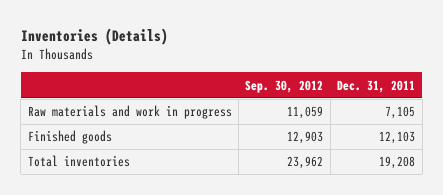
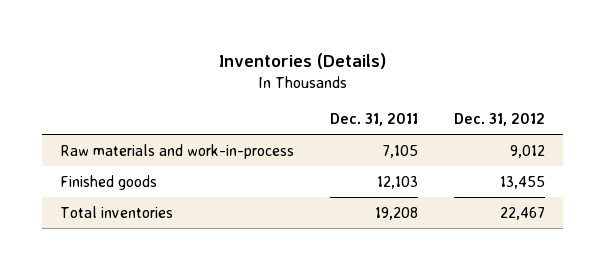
[245,79,324,93] Sep. 30, 2012 -> none
none -> [453,112,545,126] Dec. 31, 2012
[27,105,232,120] Raw materials and work in progress -> [60,143,295,159] Raw materials and work-in-process

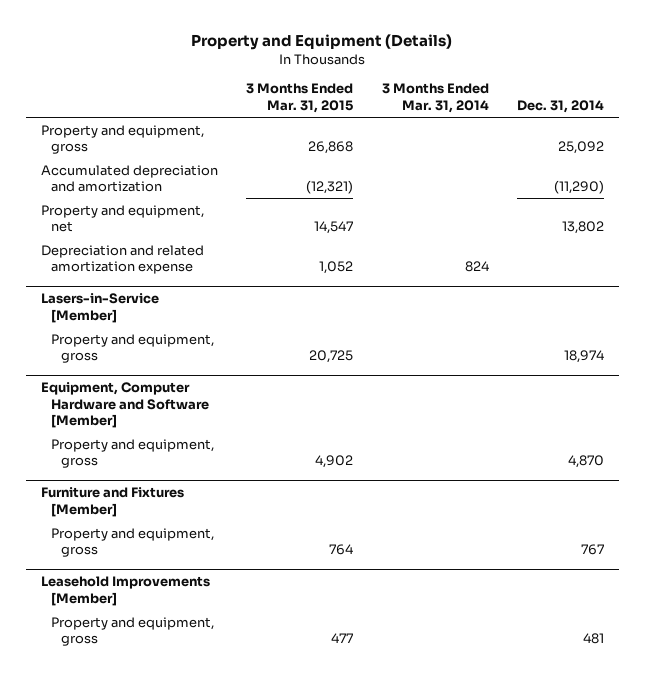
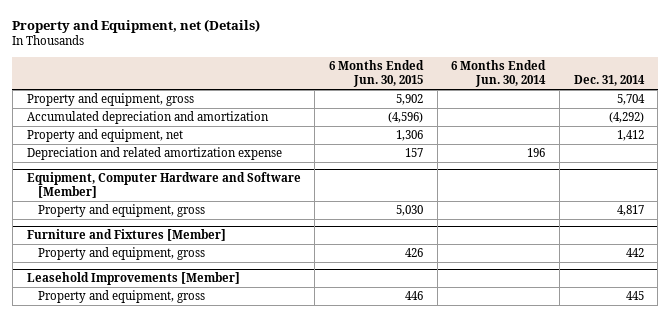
[191,34,453,51] Property and Equipment (Details) -> [12,18,261,33] Property and Equipment, net (Details)
[246,83,354,114] 3 Months Ended Mar. 31, 2015 -> none
[381,83,489,114] 3 Months Ended Mar. 31, 2014 -> none
none -> [328,59,424,87] 6 Months Ended Jun. 30, 2015
none -> [451,59,547,87] 6 Months Ended Jun. 30, 2014
[558,141,605,155] 25,092 -> [616,94,645,106] 5,704
[554,180,605,195] (11,290) -> [608,112,644,124] (4,292)
[562,221,605,235] 13,802 -> [616,130,644,142] 1,412
[40,292,159,323] Lasers-in-Service [Member] -> none
[50,333,214,364] Property and equipment, gross -> none
[568,455,605,469] 4,870 -> [616,205,644,217] 4,817
[581,544,605,556] 767 -> [625,248,644,258] 442
[583,633,605,645] 481 -> [625,291,644,301] 445

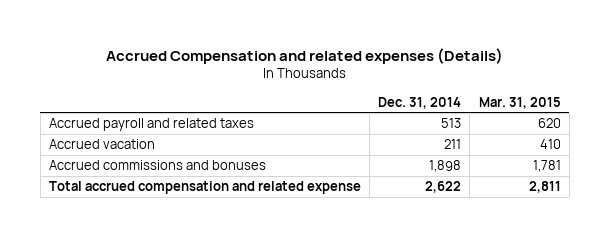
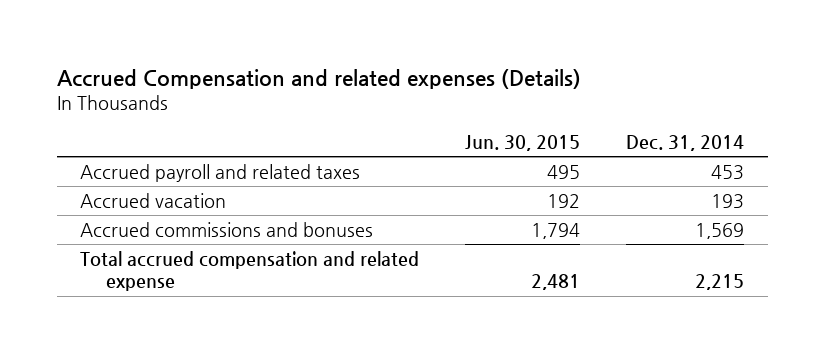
[478,96,561,109] Mar. 31, 2015 -> none
none -> [465,134,581,151] Jun. 30, 2015
[441,118,462,129] 513 -> [711,164,745,180] 453
[444,139,462,150] 211 -> [711,193,745,209] 193
[429,160,462,173] 1,898 -> [695,222,745,239] 1,569
[425,181,462,194] 2,622 -> [695,274,745,291] 2,215

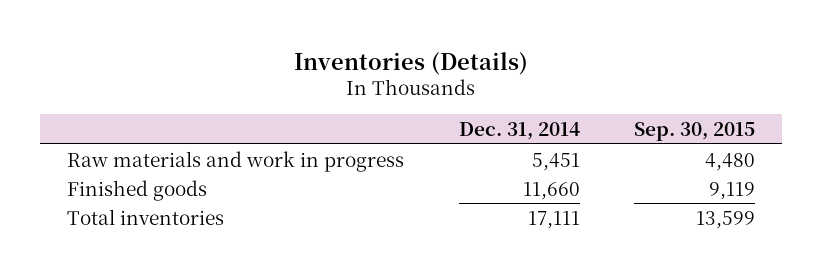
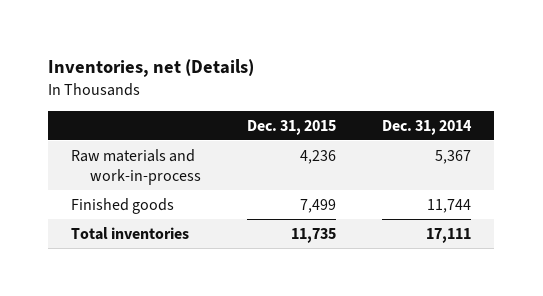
[294,51,529,75] Inventories (Details) -> [48,59,255,78] Inventories, net (Details)
[633,121,755,141] Sep. 30, 2015 -> none
none -> [247,119,337,135] Dec. 31, 2015
[67,150,405,172] Raw materials and work in progress -> [71,148,201,186] Raw materials and work-in-process
[531,152,580,171] 5,451 -> [435,149,472,164] 5,367
[522,181,580,200] 11,660 -> [427,198,472,213] 11,744

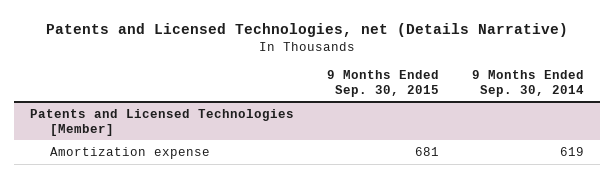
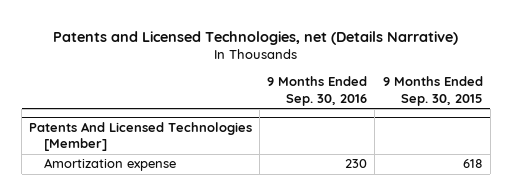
[471,70,584,97] 9 Months Ended Sep. 30, 2014 -> none
none -> [267,76,368,106] 9 Months Ended Sep. 30, 2016
[30,108,295,136] Patents and Licensed Technologies [Member] -> [29,121,253,152] Patents And Licensed Technologies [Member]
[414,146,439,156] 681 -> [462,159,483,169] 618

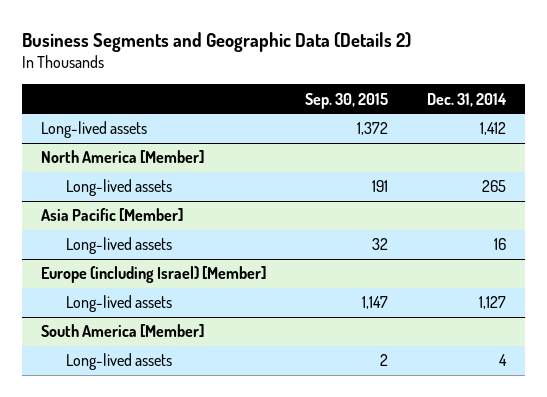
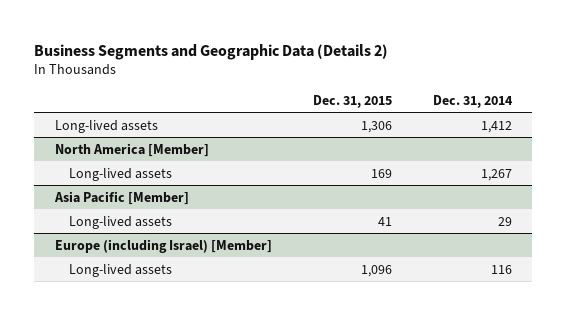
[305,92,389,109] Sep. 30, 2015 -> none
none -> [312,94,392,108] Dec. 31, 2015
[481,180,506,193] 265 -> [480,168,512,181] 1,267
[493,238,506,251] 16 -> [497,216,512,226] 29
[41,324,205,338] South America [Member] -> none
[66,353,173,371] Long-lived assets -> none
[478,296,506,310] 1,127 -> [490,264,512,274] 116

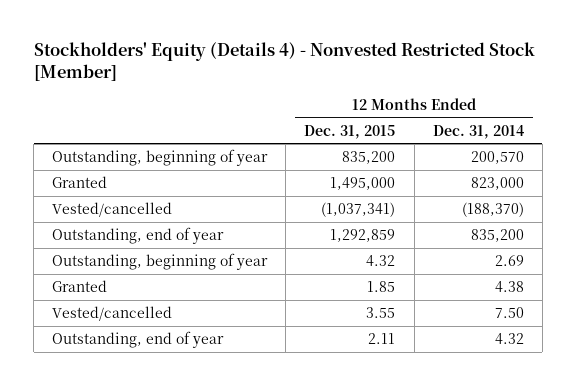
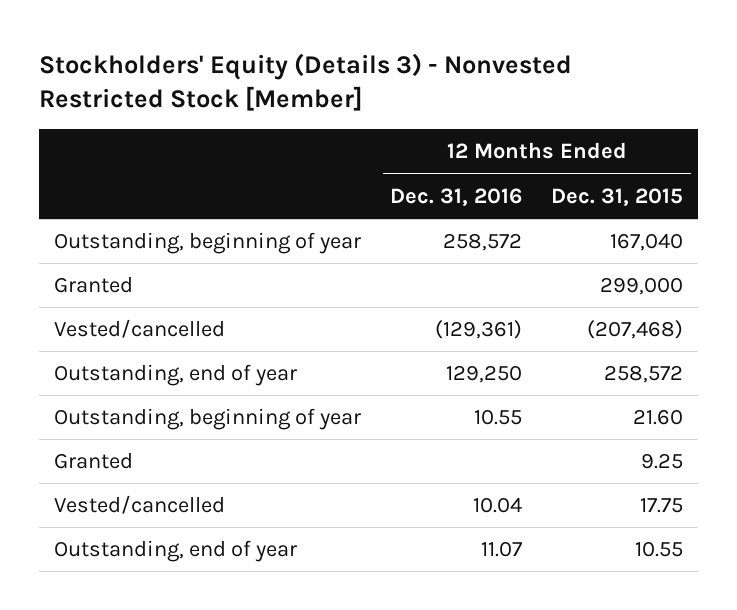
[33,41,535,81] Stockholders' Equity (Details 4) - Nonvested Restricted Stock [Member] -> [39,53,573,112] Stockholders' Equity (Details 3) - Nonvested Restricted Stock [Member]
[432,124,524,139] Dec. 31, 2014 -> none
none -> [389,187,522,206] Dec. 31, 2016
[342,151,396,165] 835,200 -> [610,233,684,252] 167,040
[330,177,396,191] 1,495,000 -> [600,277,684,296] 299,000
[321,202,396,218] (1,037,341) -> [587,320,684,340] (207,468)
[330,229,396,243] 1,292,859 -> [604,365,684,384] 258,572
[366,255,396,267] 4.32 -> [633,409,684,426] 21.60
[367,281,396,293] 1.85 -> [641,453,684,470] 9.25
[366,307,396,319] 3.55 -> [640,498,684,514] 17.75
[368,333,396,345] 2.11 -> [635,541,684,558] 10.55

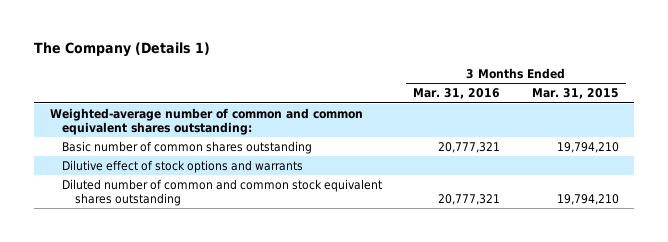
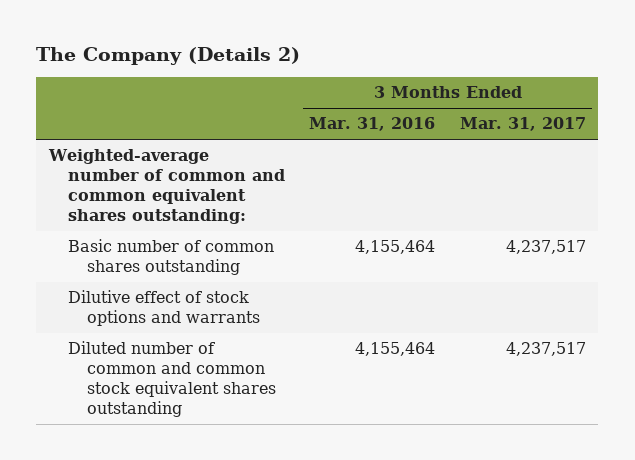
[34,41,211,57] The Company (Details 1) -> [36,46,301,65] The Company (Details 2)
[531,88,619,100] Mar. 31, 2015 -> none
none -> [459,117,586,132] Mar. 31, 2017
[438,141,501,153] 20,777,321 -> [355,240,436,255] 4,155,464
[438,193,501,205] 20,777,321 -> [355,342,436,357] 4,155,464

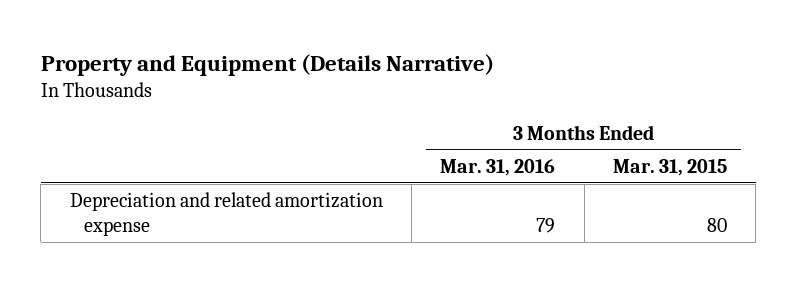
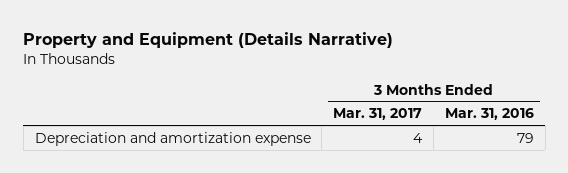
[612,158,727,176] Mar. 31, 2015 -> none
none -> [333,108,423,121] Mar. 31, 2017
[69,192,383,236] Depreciation and related amortization expense -> [34,131,311,146] Depreciation and amortization expense

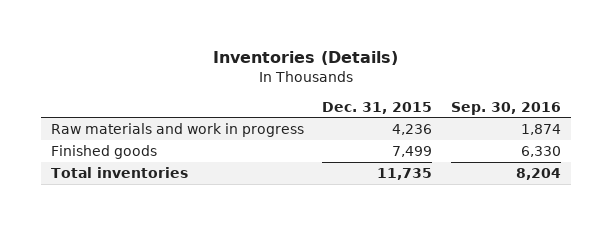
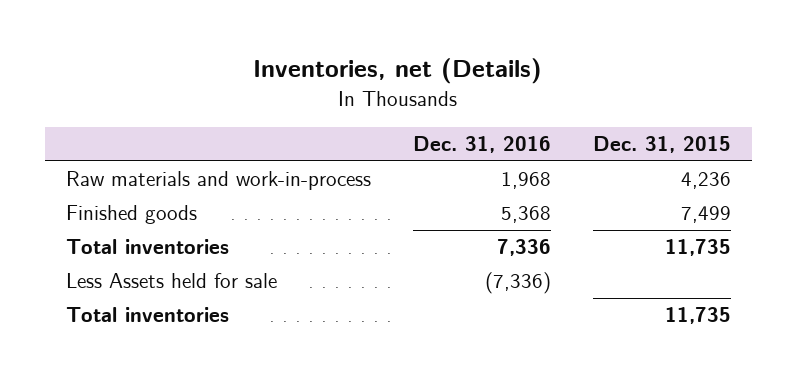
[212,50,398,65] Inventories (Details) -> [253,58,543,85] Inventories, net (Details)
[451,101,562,115] Sep. 30, 2016 -> none
none -> [412,136,551,154] Dec. 31, 2016
[50,123,304,138] Raw materials and work in progress -> [65,171,371,191] Raw materials and work-in-process
none -> [65,273,277,289] Less Assets held for sale
none -> [65,307,229,323] Total inventories

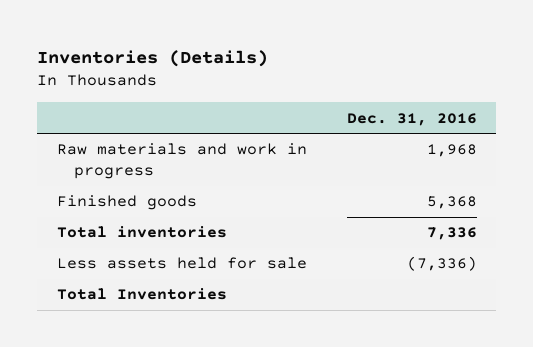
[253,58,543,85] Inventories, net (Details) -> [36,49,268,67] Inventories (Details)
[592,136,731,154] Dec. 31, 2015 -> none
[65,171,371,191] Raw materials and work-in-process -> [56,143,307,180] Raw materials and work in progress
[65,273,277,289] Less Assets held for sale -> [56,257,307,270] Less assets held for sale
[65,307,229,323] Total inventories -> [56,288,227,301] Total Inventories

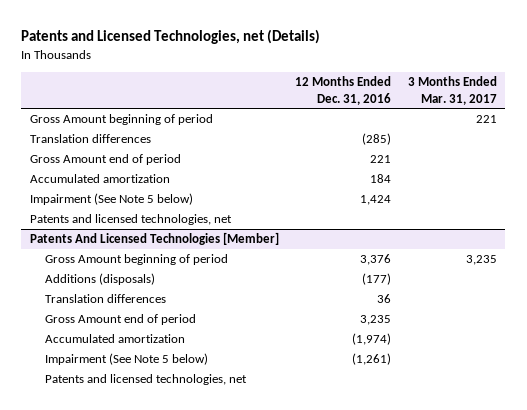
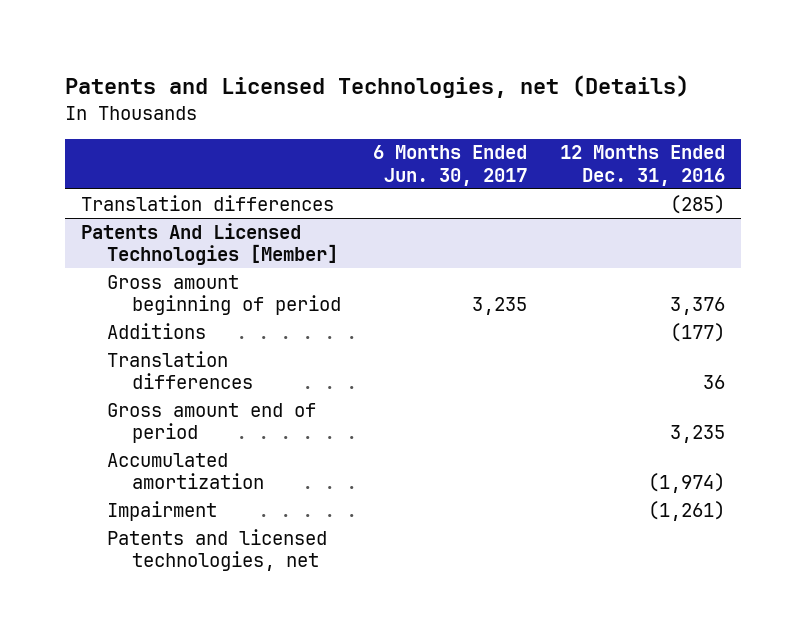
[408,76,498,105] 3 Months Ended Mar. 31, 2017 -> none
none -> [373,145,528,186] 6 Months Ended Jun. 30, 2017
[29,114,213,126] Gross Amount beginning of period -> none
[29,154,181,166] Gross Amount end of period -> none
[29,174,170,184] Accumulated amortization -> none
[29,193,193,206] Impairment (See Note 5 below) -> none
[29,214,232,226] Patents and licensed technologies, net -> none
[45,254,229,266] Gross Amount beginning of period -> [106,274,341,316] Gross amount beginning of period
[45,273,156,286] Additions (disposals) -> [106,322,206,339] Additions
[45,314,197,326] Gross Amount end of period -> [106,402,316,444] Gross amount end of period
[45,353,209,366] Impairment (See Note 5 below) -> [106,500,217,521] Impairment

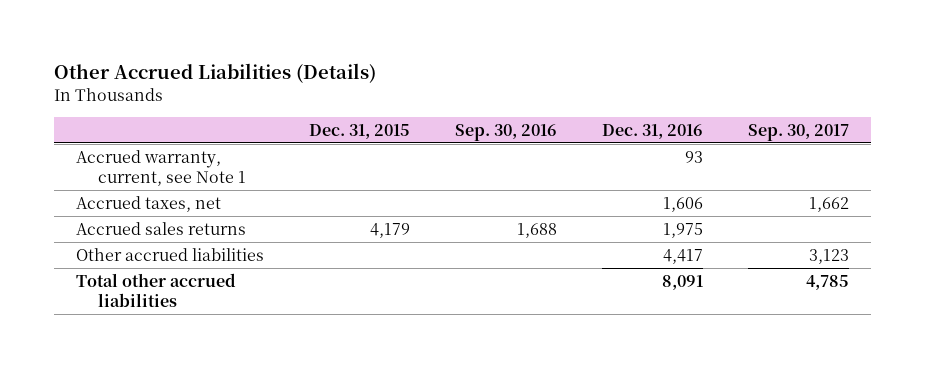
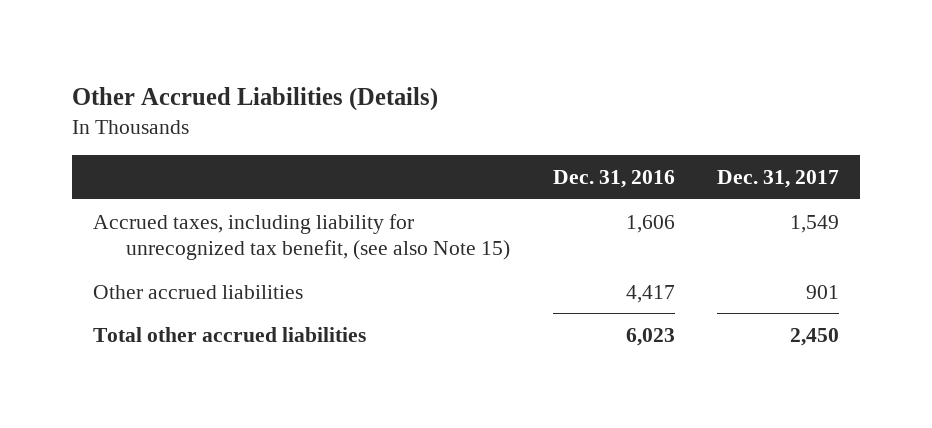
[309,123,411,139] Dec. 31, 2015 -> none
[455,123,558,141] Sep. 30, 2016 -> none
[747,123,849,141] Sep. 30, 2017 -> none
none -> [717,169,840,188] Dec. 31, 2017
[76,149,246,186] Accrued warranty, current, see Note 1 -> none
[76,221,247,235] Accrued sales returns -> none
[76,195,222,212] Accrued taxes, net -> [92,213,511,261] Accrued taxes, including liability for unrecognized tax benefit, (see also Note 15)
[662,274,704,290] 8,091 -> [625,327,675,346] 6,023

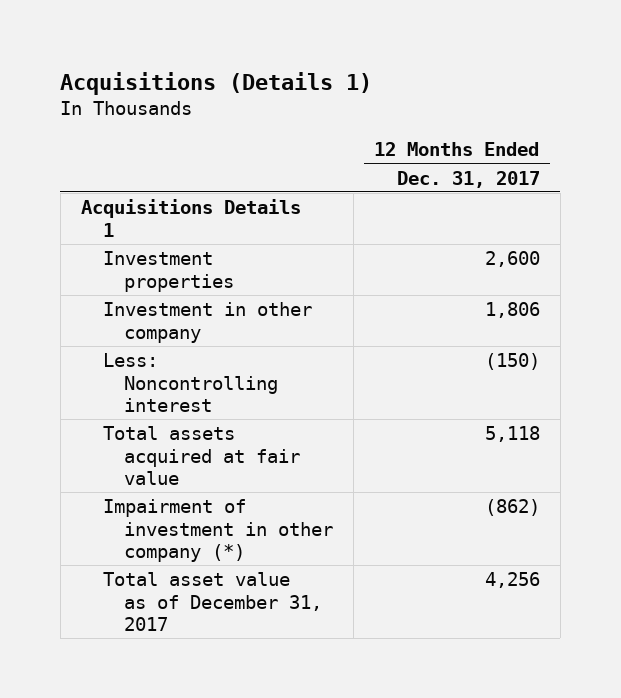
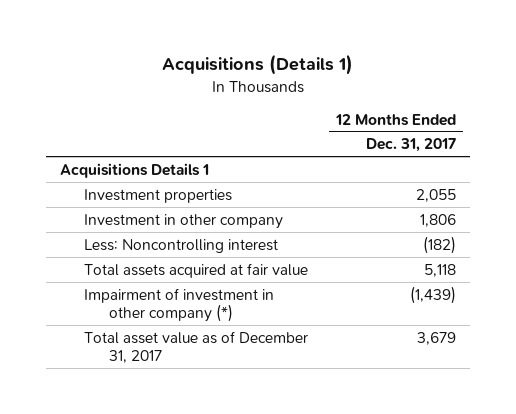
[484,251,540,268] 2,600 -> [415,188,456,202] 2,055
[484,353,540,371] (150) -> [422,235,456,254] (182)
[484,499,540,517] (862) -> [409,285,456,304] (1,439)
[484,572,540,589] 4,256 -> [416,331,456,345] 3,679

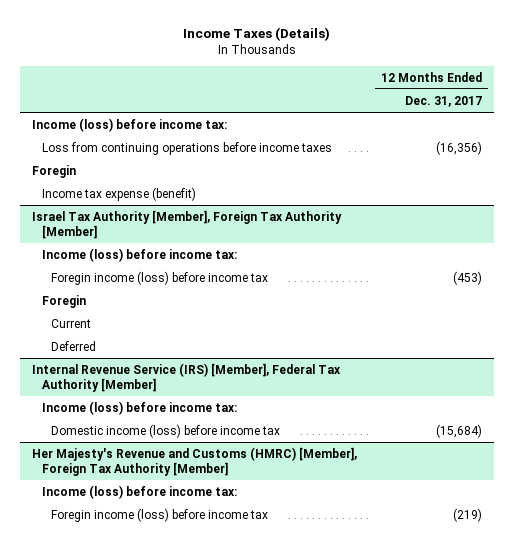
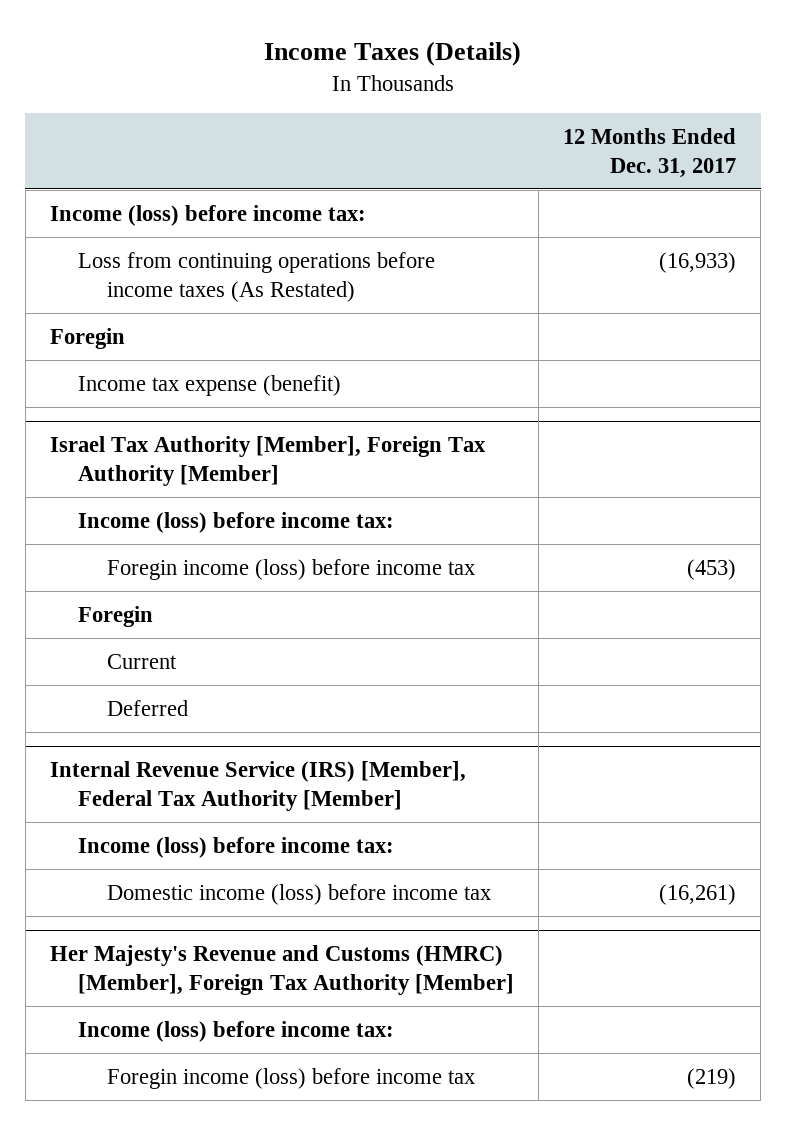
[41,141,332,155] Loss from continuing operations before income taxes -> [78,251,436,302] Loss from continuing operations before income taxes (As Restated)
[436,140,483,155] (16,356) -> [659,251,737,273] (16,933)
[436,423,483,438] (15,684) -> [659,883,737,905] (16,261)

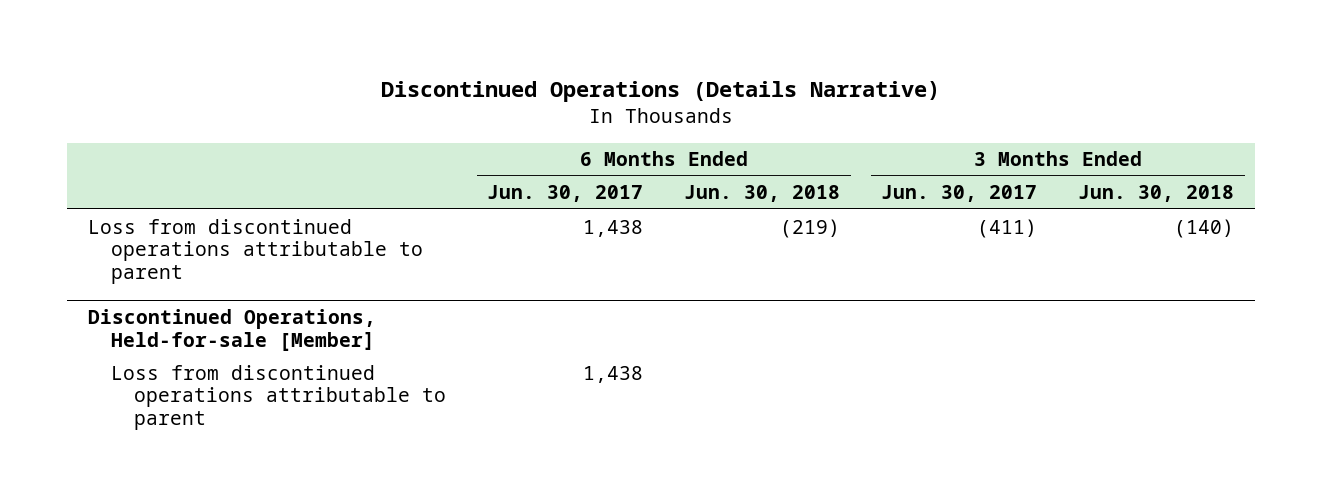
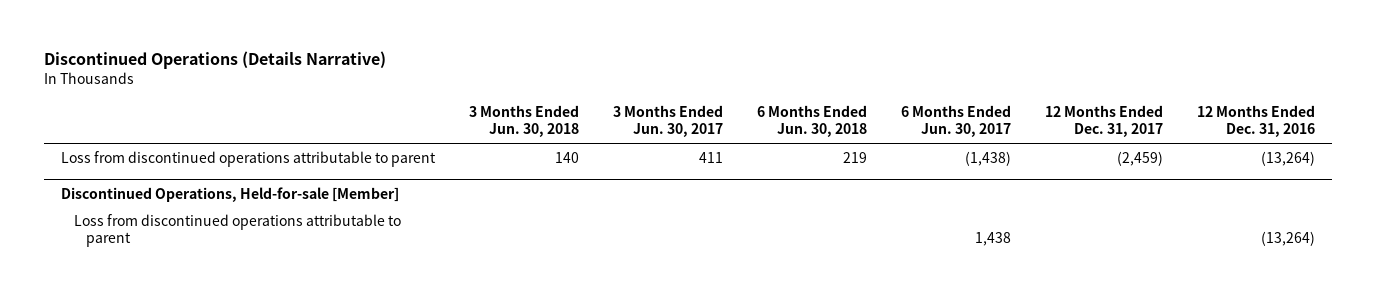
none -> [1044,105,1163,138] 12 Months Ended Dec. 31, 2017
none -> [1196,105,1315,138] 12 Months Ended Dec. 31, 2016
[583,219,644,237] 1,438 -> [964,150,1011,166] (1,438)
[780,218,841,238] (219) -> [842,151,867,163] 219
[977,218,1038,238] (411) -> [698,151,723,163] 411
[1174,218,1235,238] (140) -> [554,151,579,163] 140

